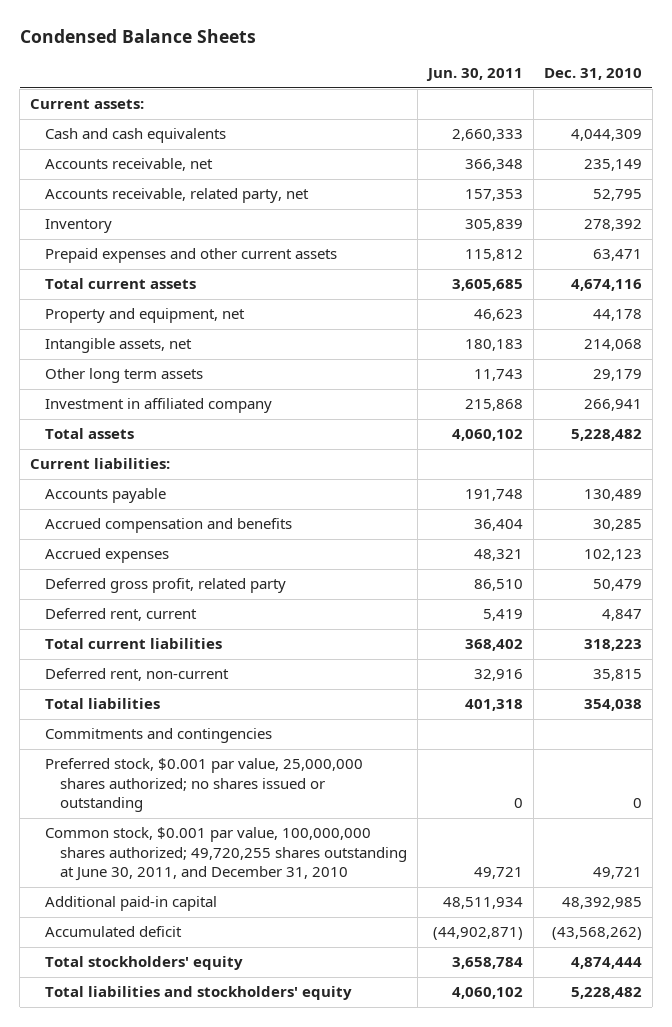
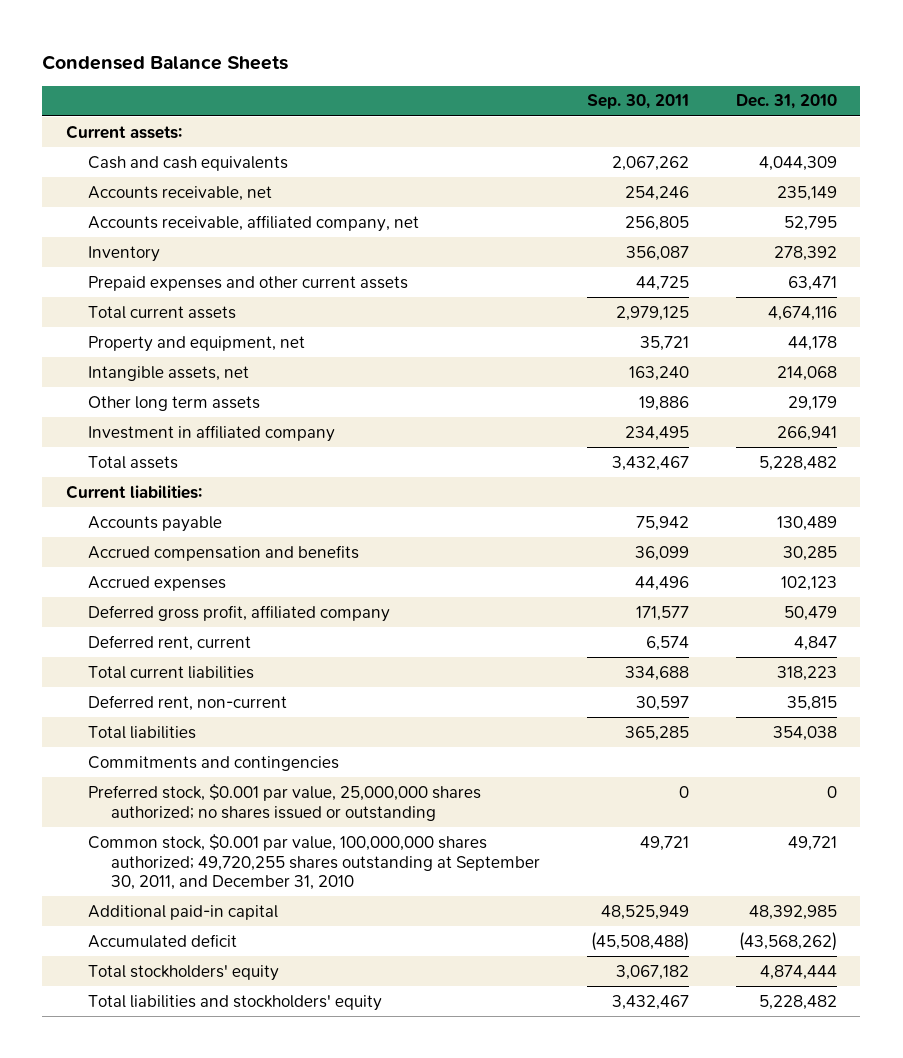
[425,68,523,82] Jun. 30, 2011 -> none
none -> [586,94,689,110] Sep. 30, 2011
[44,188,309,204] Accounts receivable, related party, net -> [88,214,420,232] Accounts receivable, affiliated company, net
[44,578,286,594] Deferred gross profit, related party -> [88,604,391,622] Deferred gross profit, affiliated company
[44,827,407,882] Common stock, $0.001 par value, 100,000,000 shares authorized; 49,720,255 shares outstanding at June 30, 2011, and December 31, 2010 -> [88,833,540,891] Common stock, $0.001 par value, 100,000,000 shares authorized; 49,720,255 shares outstanding at September 30, 2011, and December 31, 2010

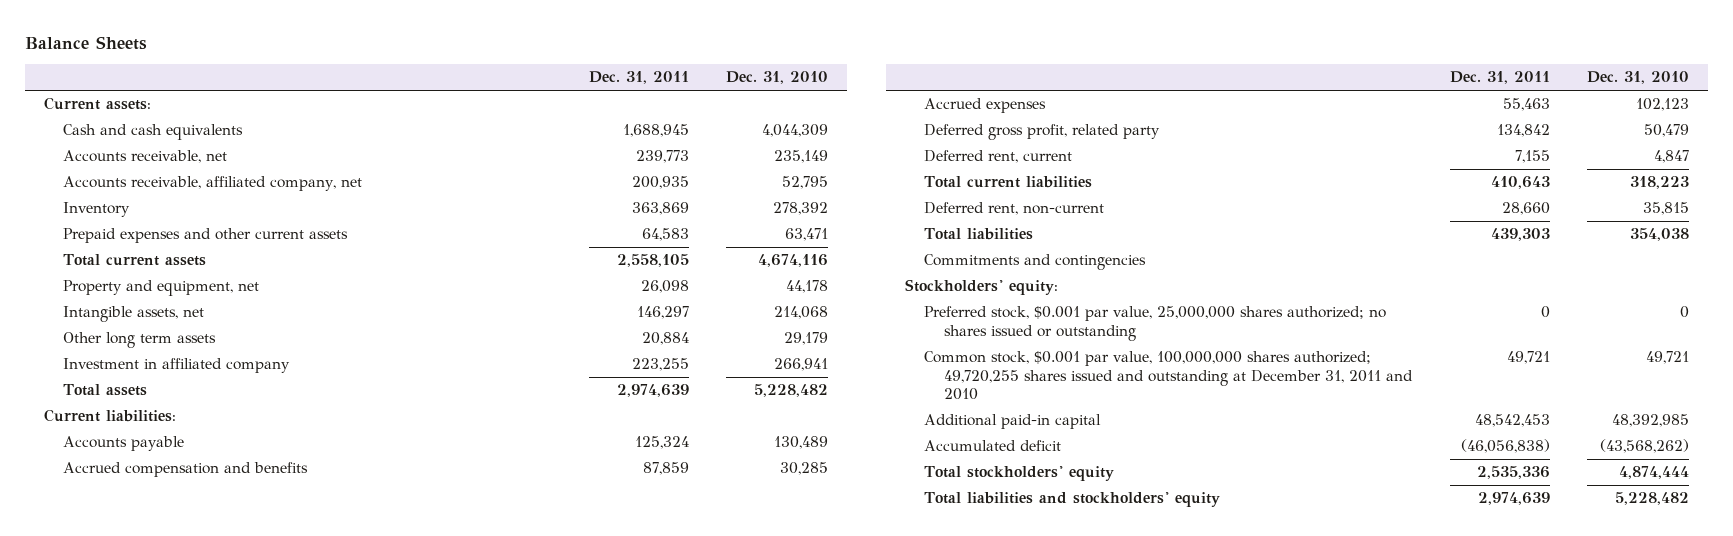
[42,54,289,70] Condensed Balance Sheets -> [24,35,147,50] Balance Sheets
[586,94,689,110] Sep. 30, 2011 -> none
none -> [588,71,689,85] Dec. 31, 2011
[88,604,391,622] Deferred gross profit, affiliated company -> [924,124,1161,141] Deferred gross profit, related party
none -> [904,279,1058,296] Stockholders' equity:
[88,833,540,891] Common stock, $0.001 par value, 100,000,000 shares authorized; 49,720,255 shares outstanding at September 30, 2011, and December 31, 2010 -> [924,351,1413,401] Common stock, $0.001 par value, 100,000,000 shares authorized; 49,720,255 shares issued and outstanding at December 31, 2011 and 2010

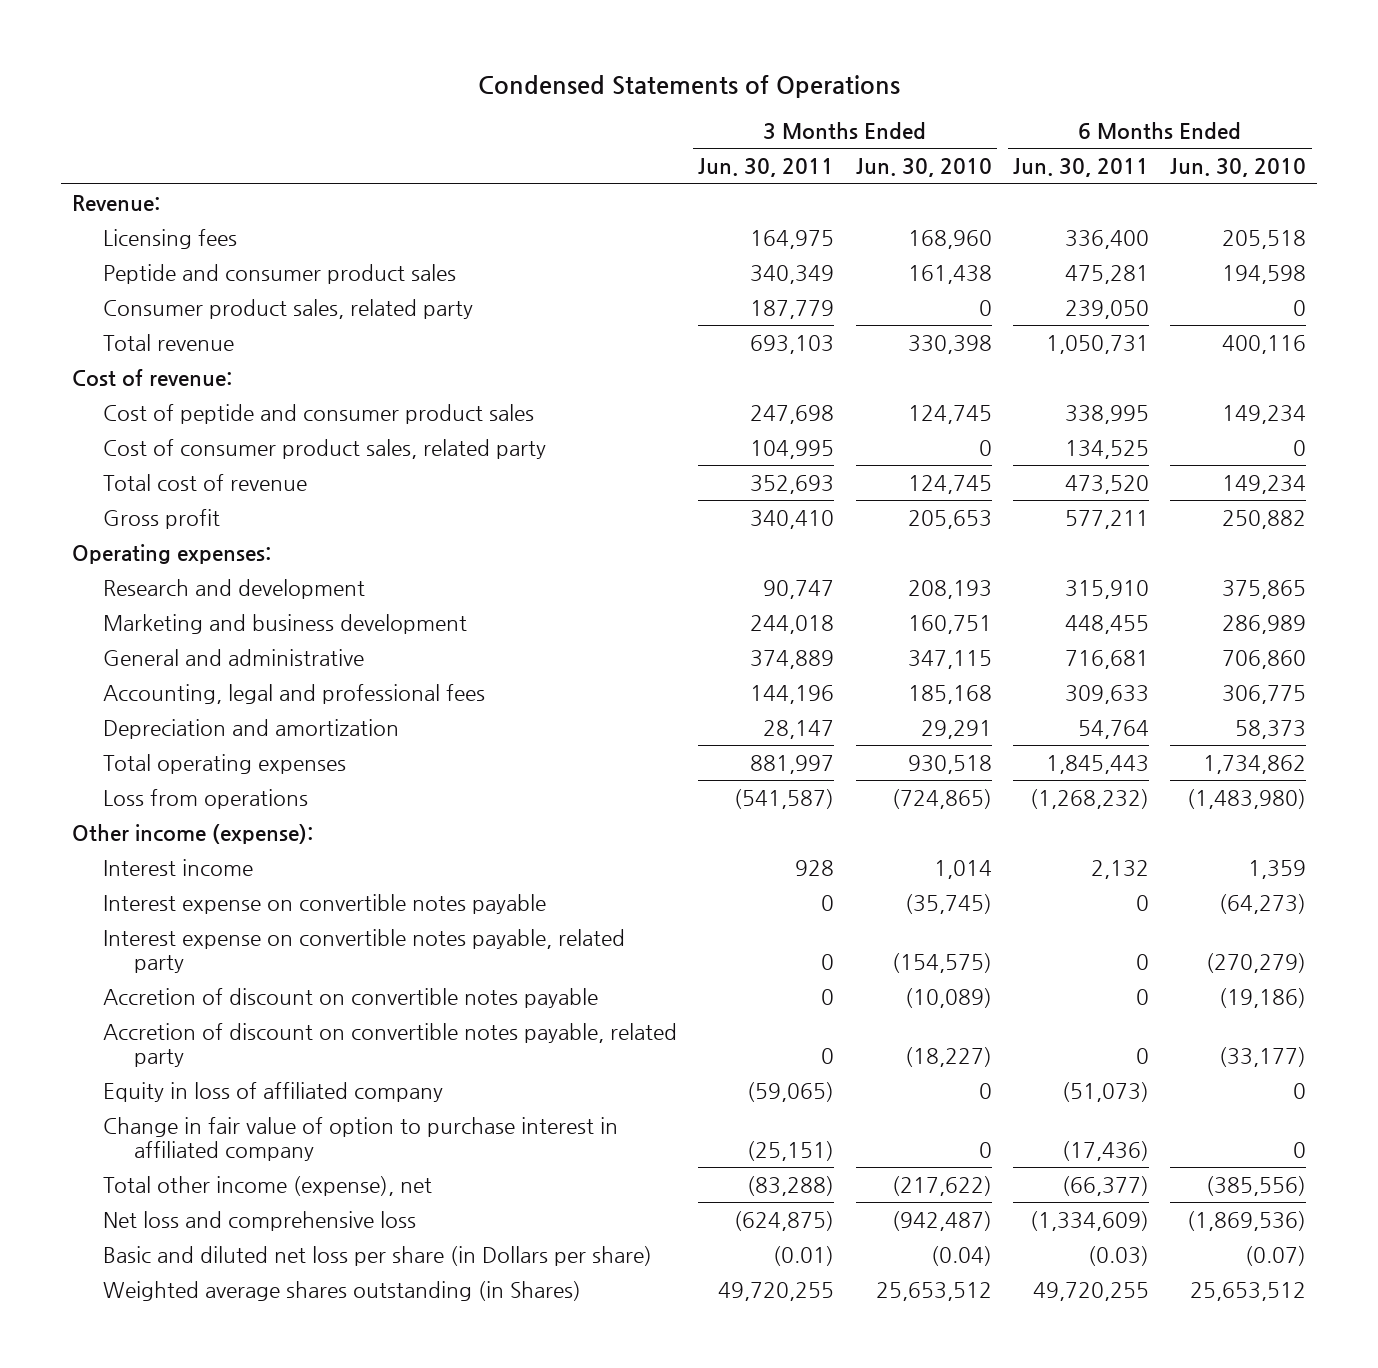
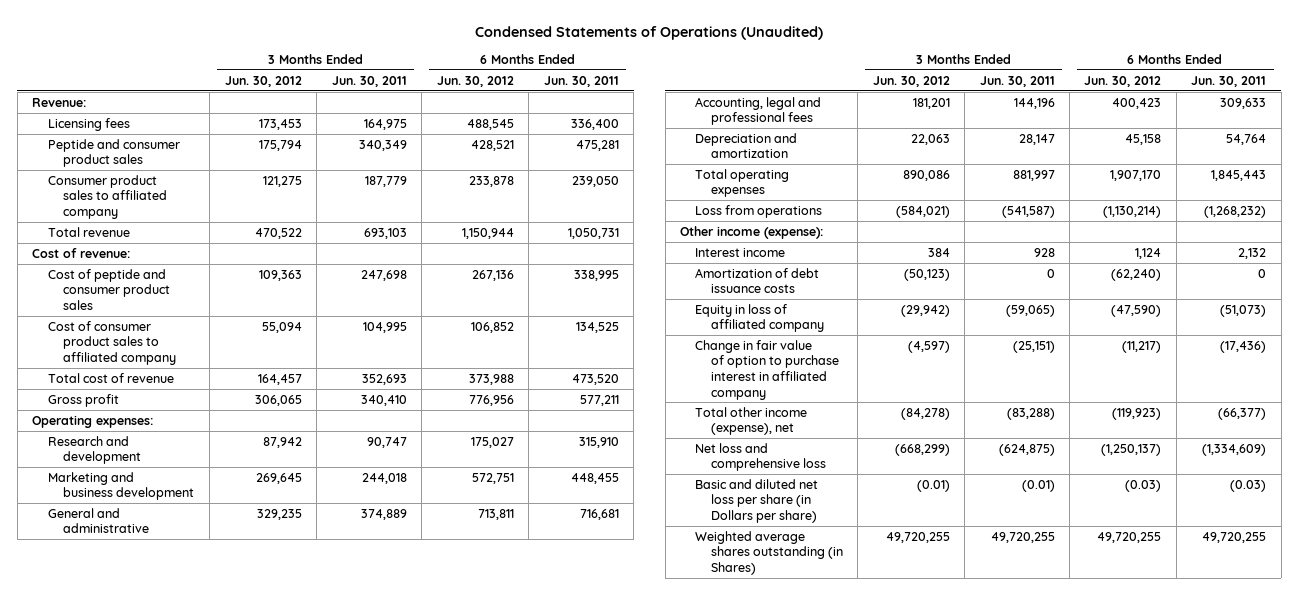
[478,74,901,98] Condensed Statements of Operations -> [475,25,824,40] Condensed Statements of Operations (Unaudited)
[855,158,992,178] Jun. 30, 2010 -> none
[1170,158,1307,178] Jun. 30, 2010 -> none
none -> [224,75,302,87] Jun. 30, 2012
none -> [436,75,514,87] Jun. 30, 2012
[102,298,473,319] Consumer product sales, related party -> [47,174,167,219] Consumer product sales to affiliated company
[102,438,546,459] Cost of consumer product sales, related party -> [47,320,176,365] Cost of consumer product sales to affiliated company
[102,893,546,914] Interest expense on convertible notes payable -> none
[102,928,625,973] Interest expense on convertible notes payable, related party -> none
[102,987,598,1008] Accretion of discount on convertible notes payable -> none
[102,1022,677,1067] Accretion of discount on convertible notes payable, related party -> none
none -> [695,267,820,294] Amortization of debt issuance costs

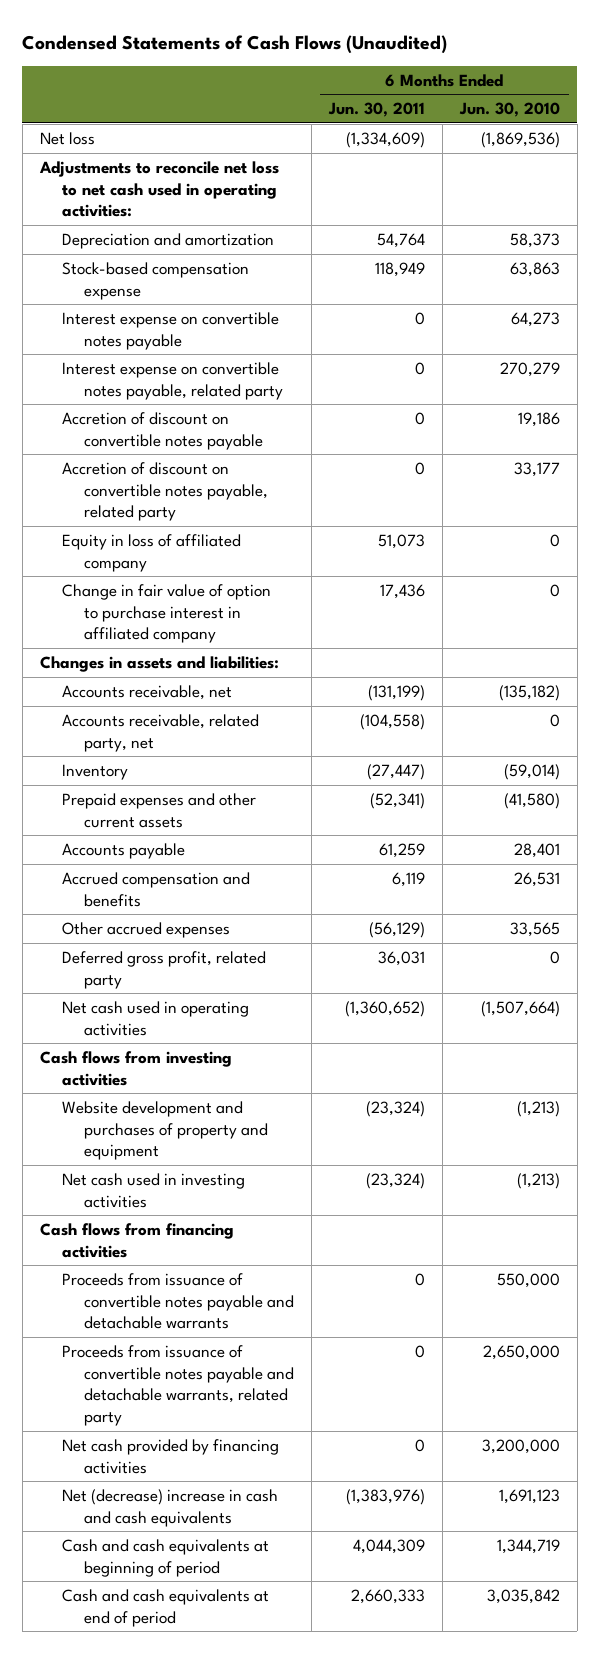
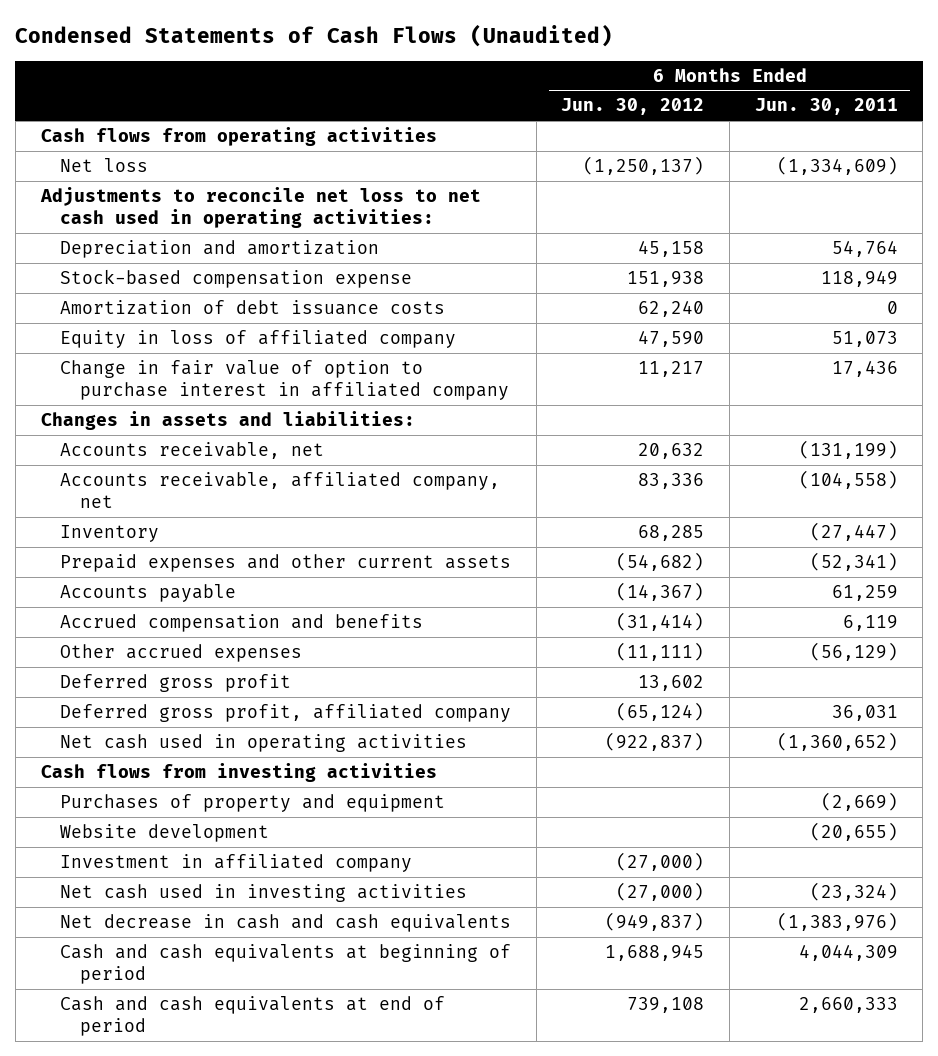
[458,102,560,118] Jun. 30, 2010 -> none
none -> [561,98,705,116] Jun. 30, 2012
none -> [40,127,437,147] Cash flows from operating activities
[61,311,279,350] Interest expense on convertible notes payable -> none
[61,361,283,400] Interest expense on convertible notes payable, related party -> none
[61,411,263,450] Accretion of discount on convertible notes payable -> none
[61,461,268,522] Accretion of discount on convertible notes payable, related party -> none
none -> [60,300,446,316] Amortization of debt issuance costs
[61,713,259,752] Accounts receivable, related party, net -> [60,472,501,508] Accounts receivable, affiliated company, net
none -> [60,674,292,693] Deferred gross profit
[61,950,266,989] Deferred gross profit, related party -> [60,704,512,723] Deferred gross profit, affiliated company
[61,1100,268,1161] Website development and purchases of property and equipment -> [60,794,446,813] Purchases of property and equipment
[365,1100,425,1117] (23,324) -> [820,792,898,812] (2,669)
none -> [60,824,270,843] Website development
none -> [60,854,413,873] Investment in affiliated company
[39,1222,234,1258] Cash flows from financing activities -> none
[61,1272,294,1330] Proceeds from issuance of convertible notes payable and detachable warrants -> none
[61,1344,294,1427] Proceeds from issuance of convertible notes payable and detachable warrants, related party -> none
[61,1438,279,1474] Net cash provided by financing activities -> none
[61,1488,278,1527] Net (decrease) increase in cash and cash equivalents -> [60,914,512,933] Net decrease in cash and cash equivalents

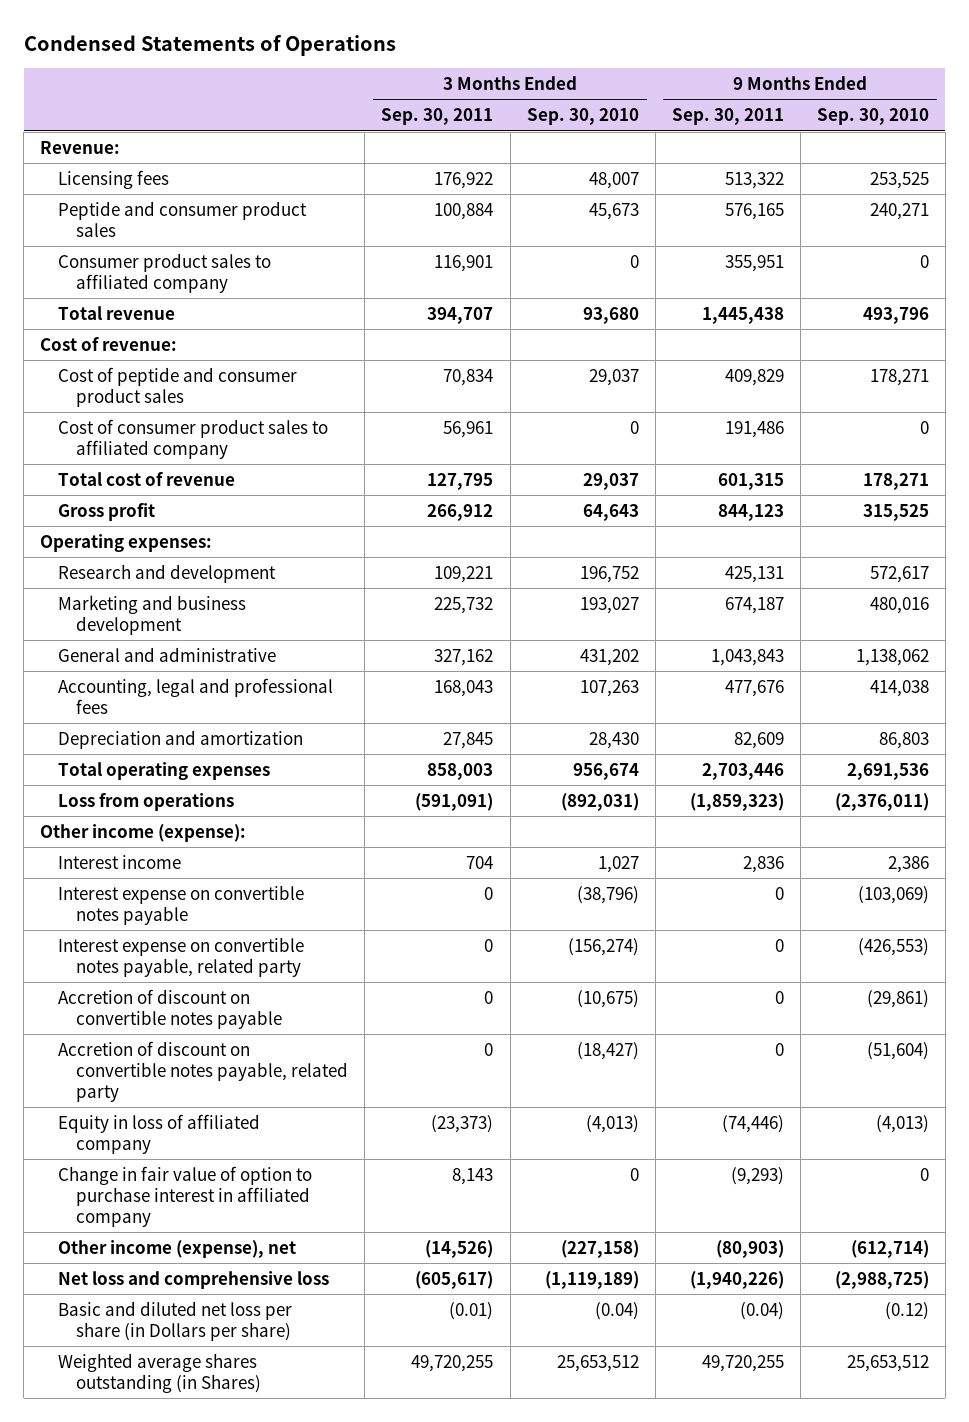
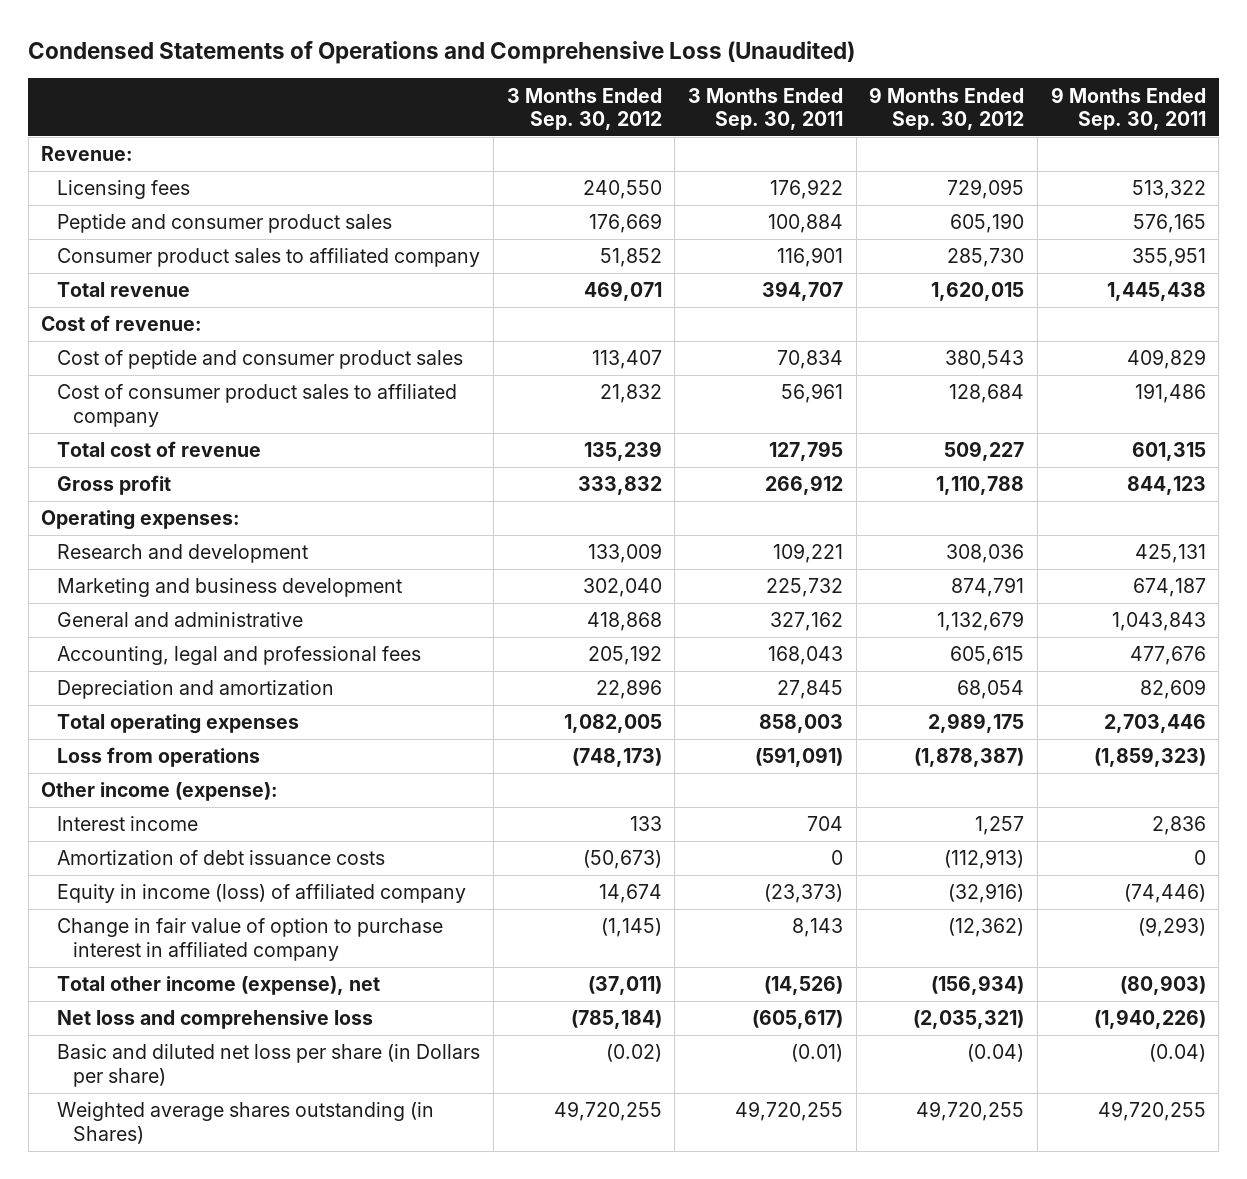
[23,34,396,56] Condensed Statements of Operations -> [28,40,856,64] Condensed Statements of Operations and Comprehensive Loss (Unaudited)
[526,108,639,126] Sep. 30, 2010 -> none
[816,108,929,126] Sep. 30, 2010 -> none
none -> [506,87,662,130] 3 Months Ended Sep. 30, 2012
none -> [869,86,1025,130] 9 Months Ended Sep. 30, 2012
[58,885,305,925] Interest expense on convertible notes payable -> none
[58,937,305,977] Interest expense on convertible notes payable, related party -> none
[58,989,283,1029] Accretion of discount on convertible notes payable -> none
[58,1041,349,1102] Accretion of discount on convertible notes payable, related party -> none
none -> [57,850,386,866] Amortization of debt issuance costs
[58,1114,261,1154] Equity in loss of affiliated company -> [57,884,467,904] Equity in income (loss) of affiliated company
[58,1240,297,1259] Other income (expense), net -> [57,976,381,996] Total other income (expense), net

